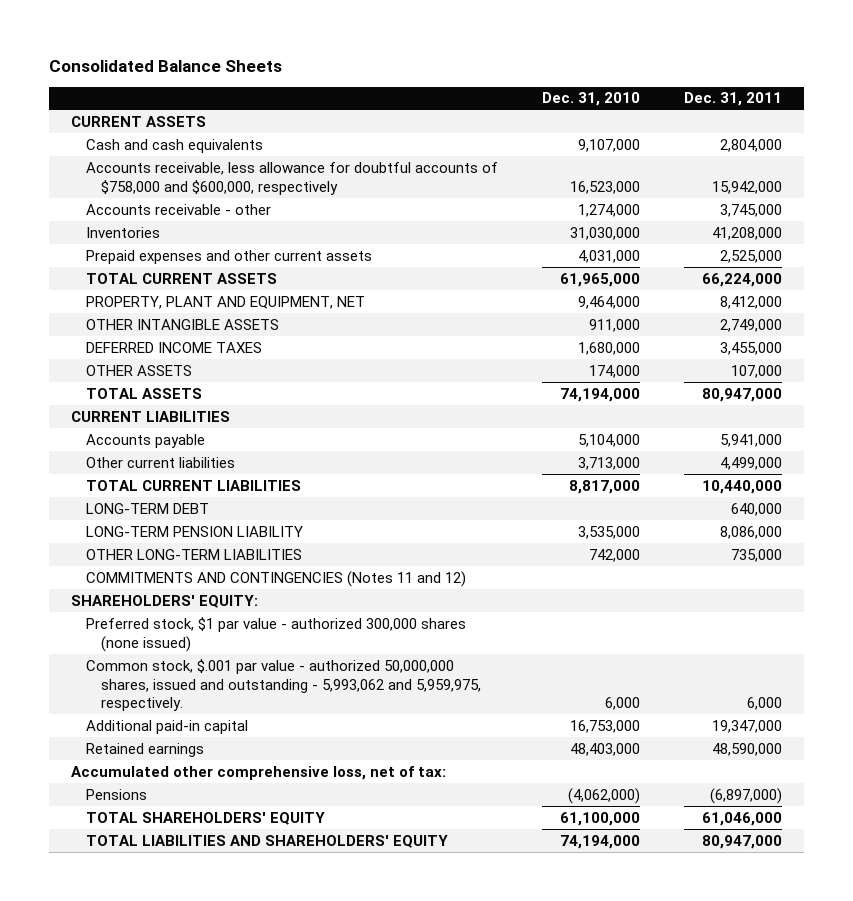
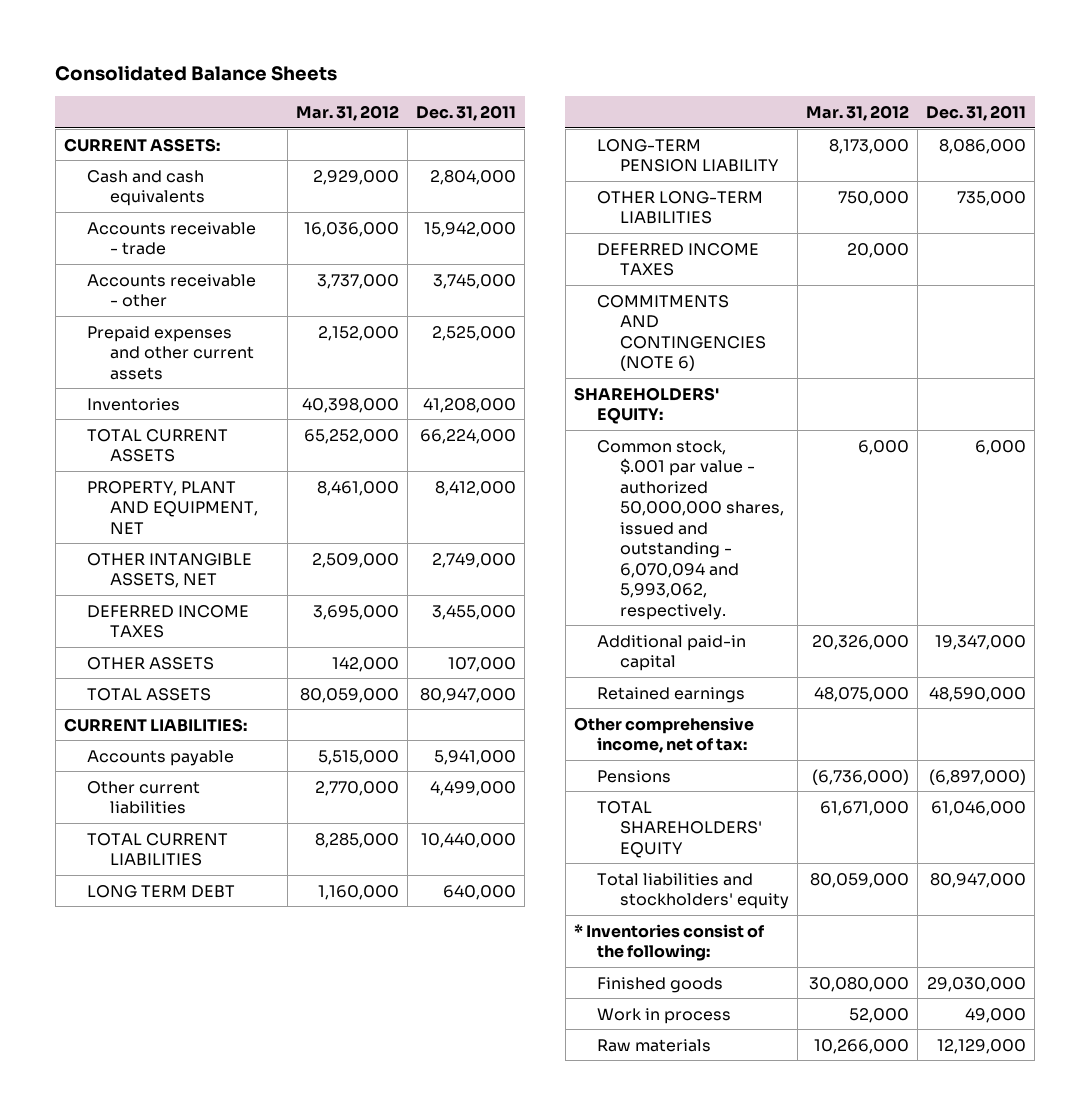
[541,92,640,107] Dec. 31, 2010 -> none
none -> [296,104,400,121] Mar. 31, 2012
[70,115,206,127] CURRENT ASSETS -> [63,137,220,152] CURRENT ASSETS:
[85,161,498,195] Accounts receivable, less allowance for doubtful accounts of $758,000 and $600,000, respectively -> [87,221,257,256] Accounts receivable - trade
[85,226,160,238] Inventories -> [87,397,181,411] Inventories
[85,318,279,330] OTHER INTANGIBLE ASSETS -> [87,552,253,589] OTHER INTANGIBLE ASSETS, NET
[70,410,230,422] CURRENT LIABILITIES -> [63,717,247,732] CURRENT LIABILITIES:
[85,502,209,514] LONG-TERM DEBT -> [87,884,236,898] LONG TERM DEBT
none -> [596,242,759,277] DEFERRED INCOME TAXES
[85,570,466,587] COMMITMENTS AND CONTINGENCIES (Notes 11 and 12) -> [596,294,767,372] COMMITMENTS AND CONTINGENCIES (NOTE 6)
[85,616,466,652] Preferred stock, $1 par value - authorized 300,000 shares (none issued) -> none
[85,658,481,712] Common stock, $.001 par value - authorized 50,000,000 shares, issued and outstanding - 5,993,062 and 5,959,975, respectively. -> [596,439,785,620] Common stock, $.001 par value - authorized 50,000,000 shares, issued and outstanding - 6,070,094 and 5,993,062, respectively.
[70,765,446,780] Accumulated other comprehensive loss, net of tax: -> [573,716,754,754] Other comprehensive income, net of tax:
[85,834,448,848] TOTAL LIABILITIES AND SHAREHOLDERS' EQUITY -> [596,872,790,910] Total liabilities and stockholders' equity
none -> [573,923,765,962] * Inventories consist of the following:
none -> [596,976,723,993] Finished goods
none -> [596,1007,731,1024] Work in process
none -> [596,1038,711,1052] Raw materials

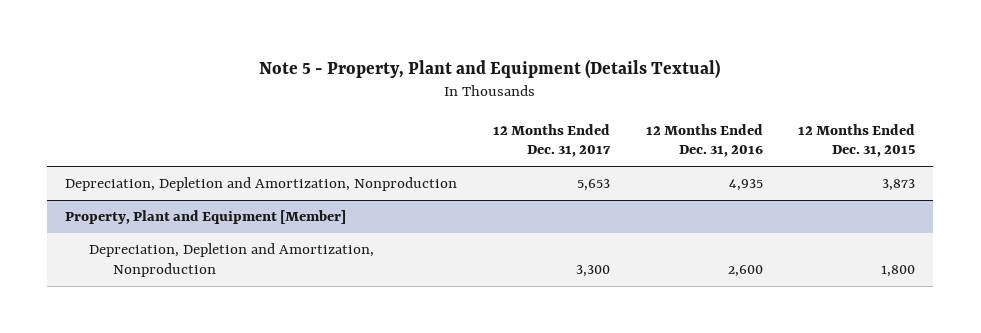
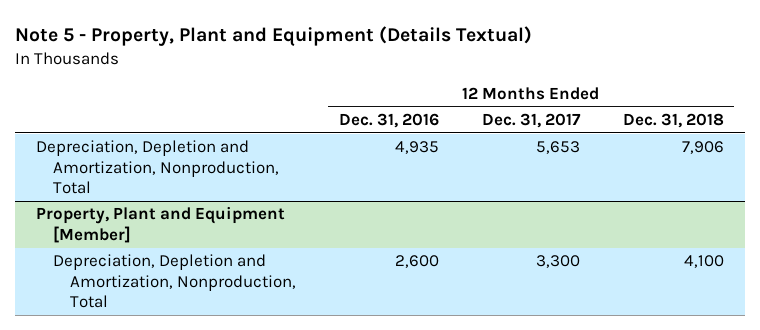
[798,123,916,158] 12 Months Ended Dec. 31, 2015 -> none
none -> [622,112,724,128] Dec. 31, 2018
[65,177,458,192] Depreciation, Depletion and Amortization, Nonproduction -> [36,140,279,195] Depreciation, Depletion and Amortization, Nonproduction, Total
[89,243,375,278] Depreciation, Depletion and Amortization, Nonproduction -> [52,254,296,309] Depreciation, Depletion and Amortization, Nonproduction, Total

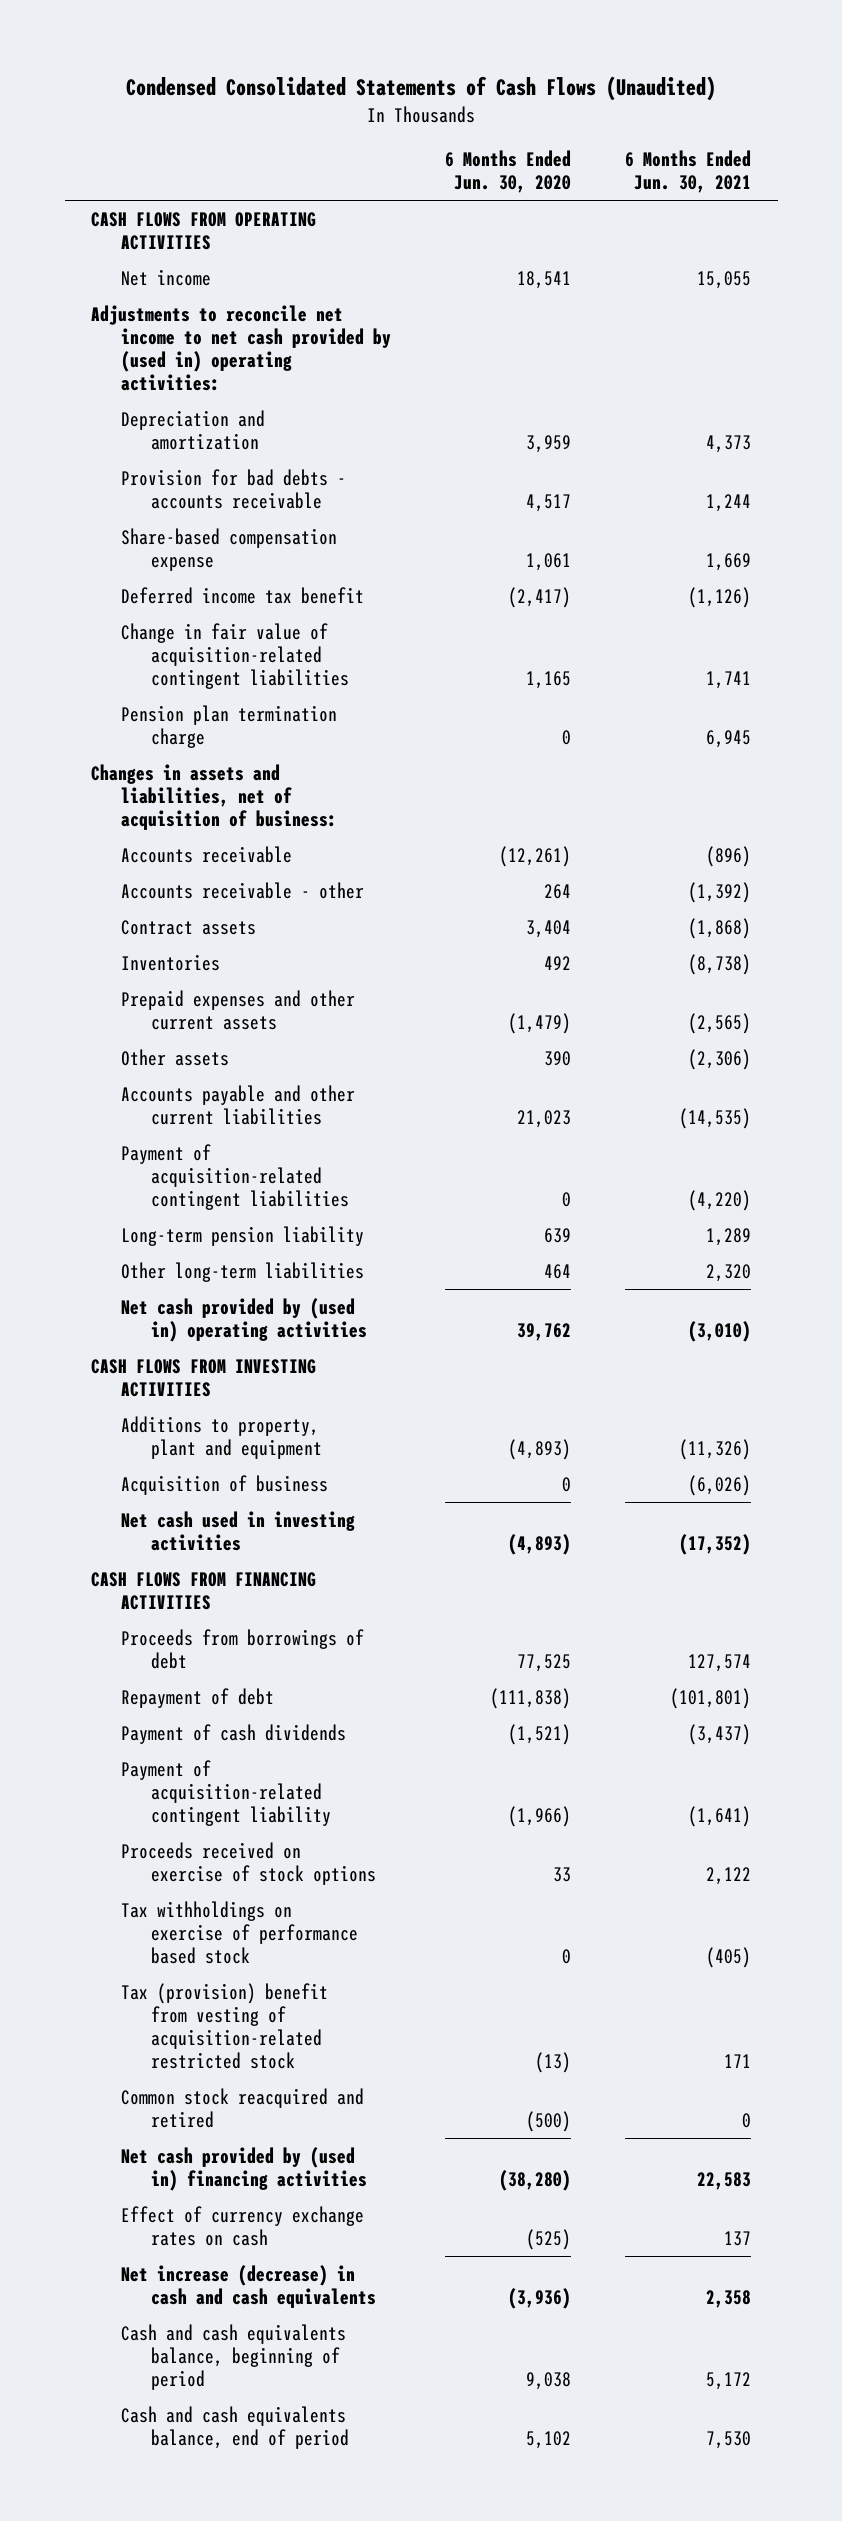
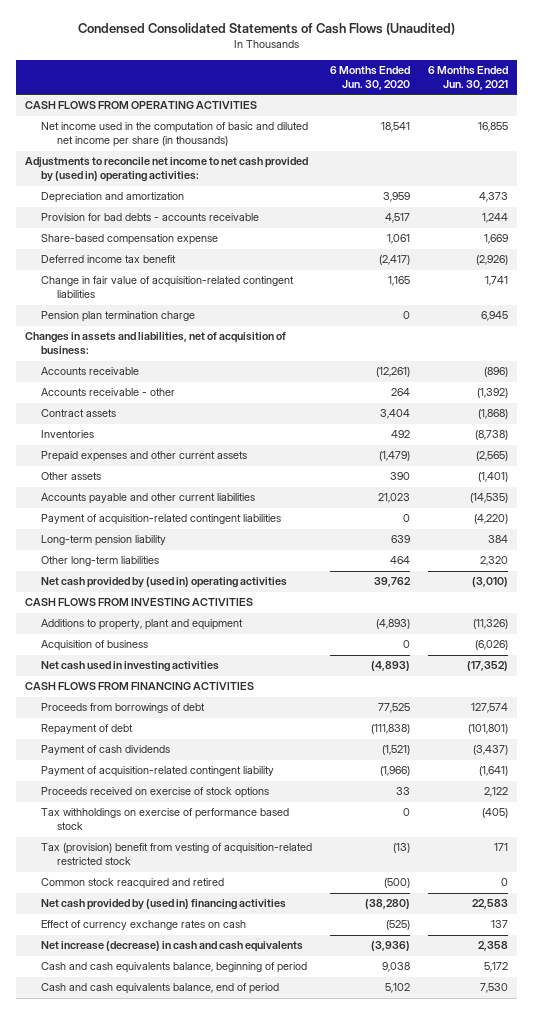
[121,268,212,286] Net income -> none
none -> [41,122,309,148] Net income used in the computation of basic and diluted net income per share (in thousands)
[687,586,751,608] (1,126) -> [476,255,509,266] (2,926)
[687,1048,751,1070] (2,306) -> [478,472,509,483] (1,401)
[705,1227,751,1246] 1,289 -> [488,535,509,544] 384

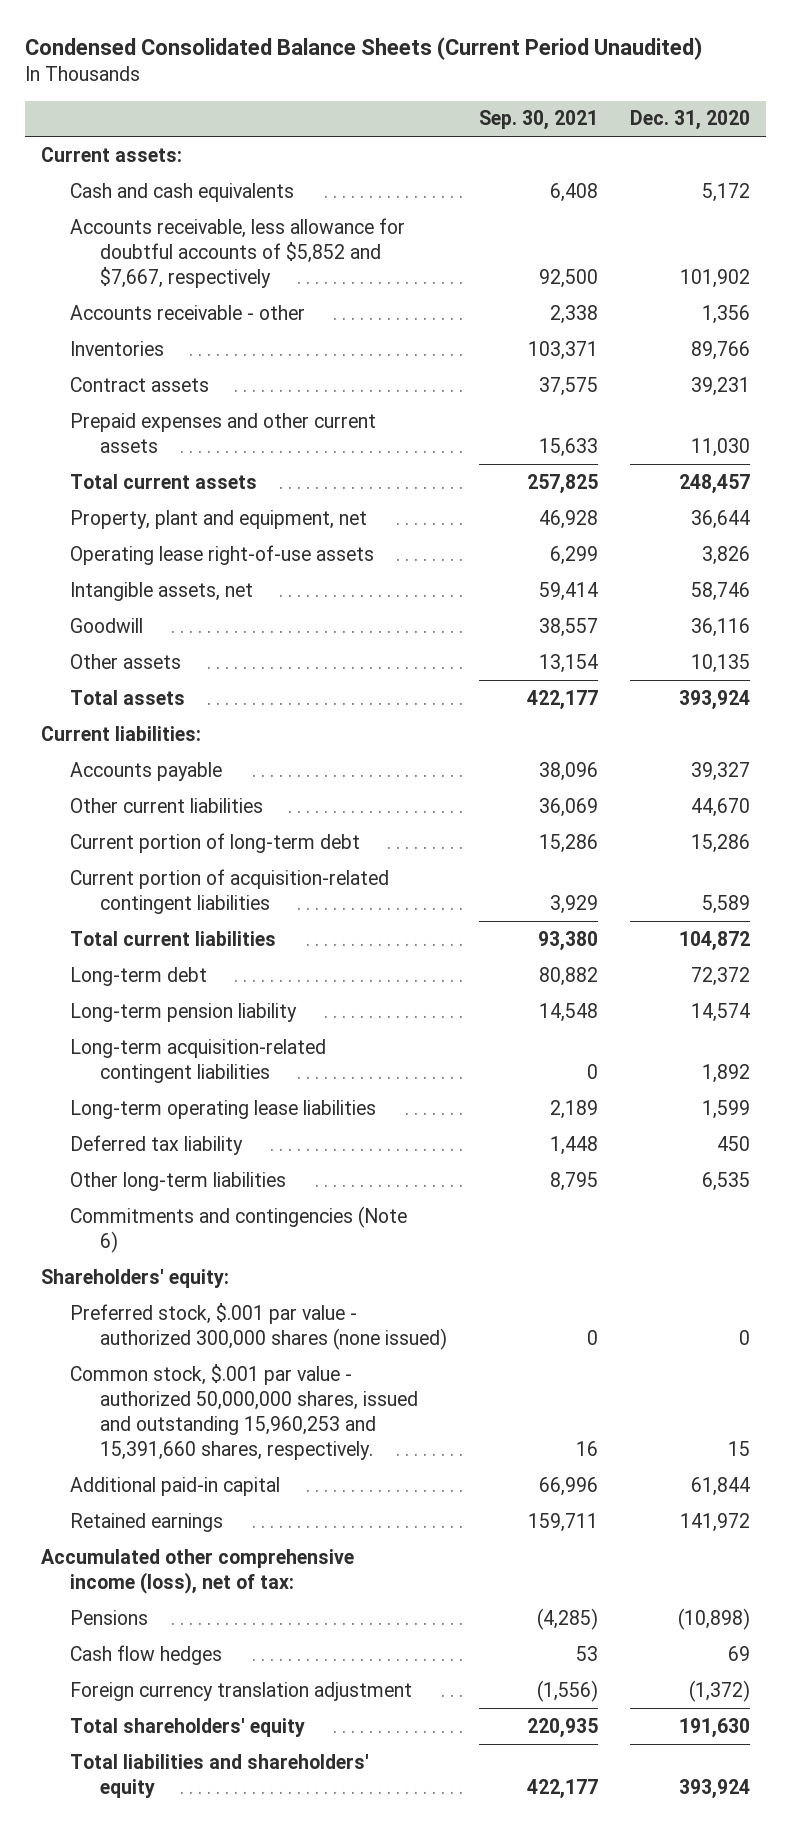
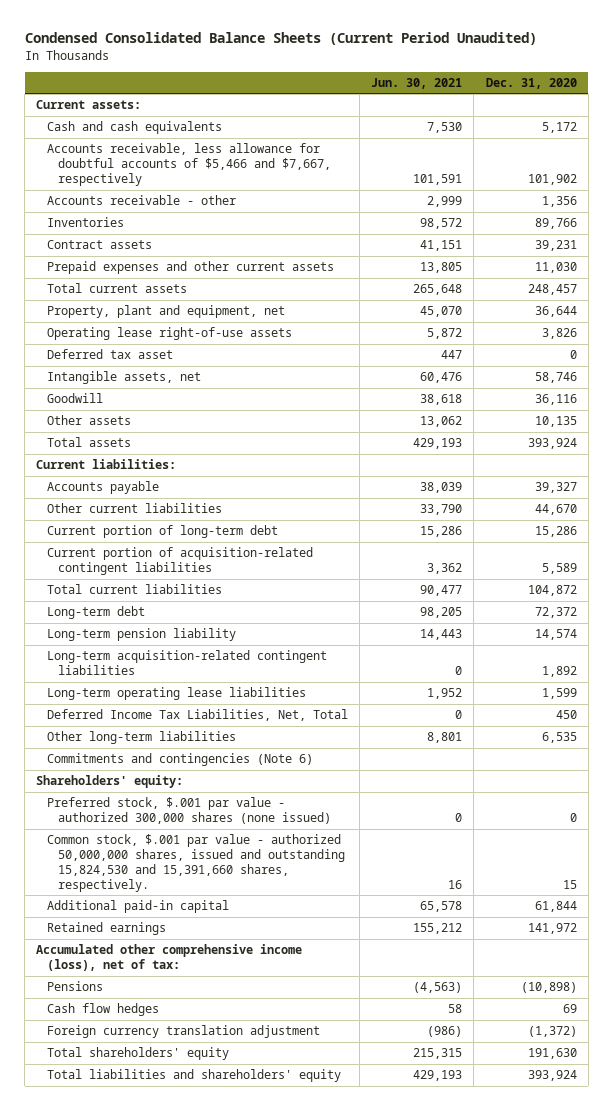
[478,110,598,131] Sep. 30, 2021 -> none
none -> [371,77,463,89] Jun. 30, 2021
[70,217,406,288] Accounts receivable, less allowance for doubtful accounts of $5,852 and $7,667, respectively -> [46,143,331,186] Accounts receivable, less allowance for doubtful accounts of $5,466 and $7,667, respectively
none -> [46,349,173,360] Deferred tax asset
[70,1134,244,1155] Deferred tax liability -> [46,709,348,722] Deferred Income Tax Liabilities, Net, Total
[70,1363,418,1460] Common stock, $.001 par value - authorized 50,000,000 shares, issued and outstanding 15,960,253 and 15,391,660 shares, respectively. -> [46,834,345,892] Common stock, $.001 par value - authorized 50,000,000 shares, issued and outstanding 15,824,530 and 15,391,660 shares, respectively.

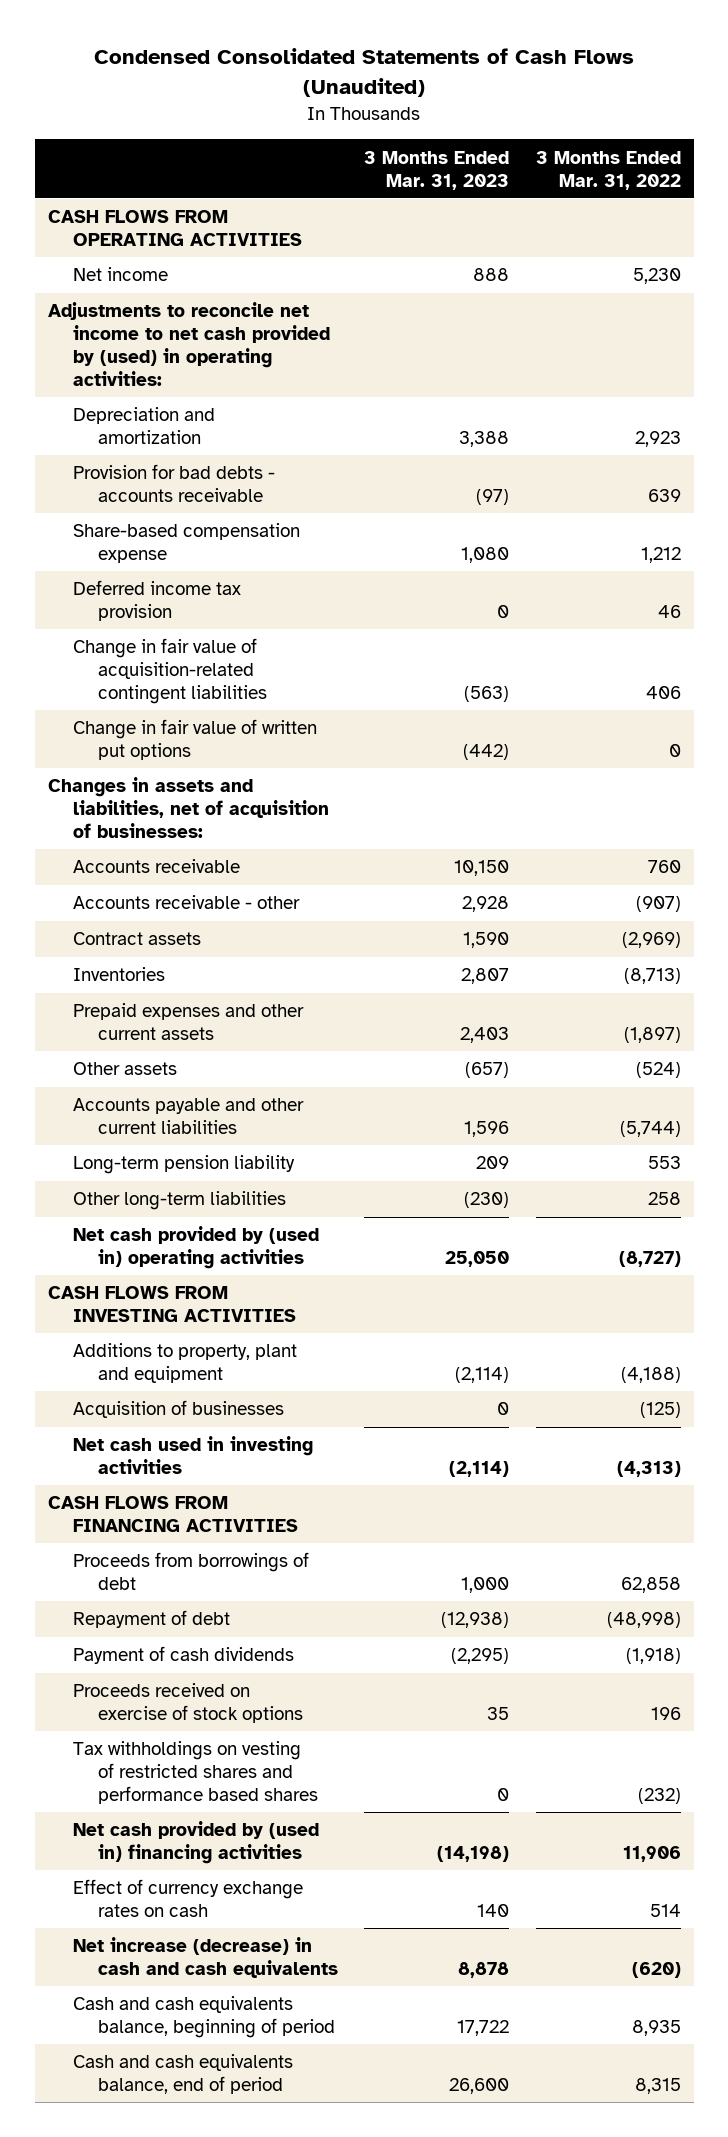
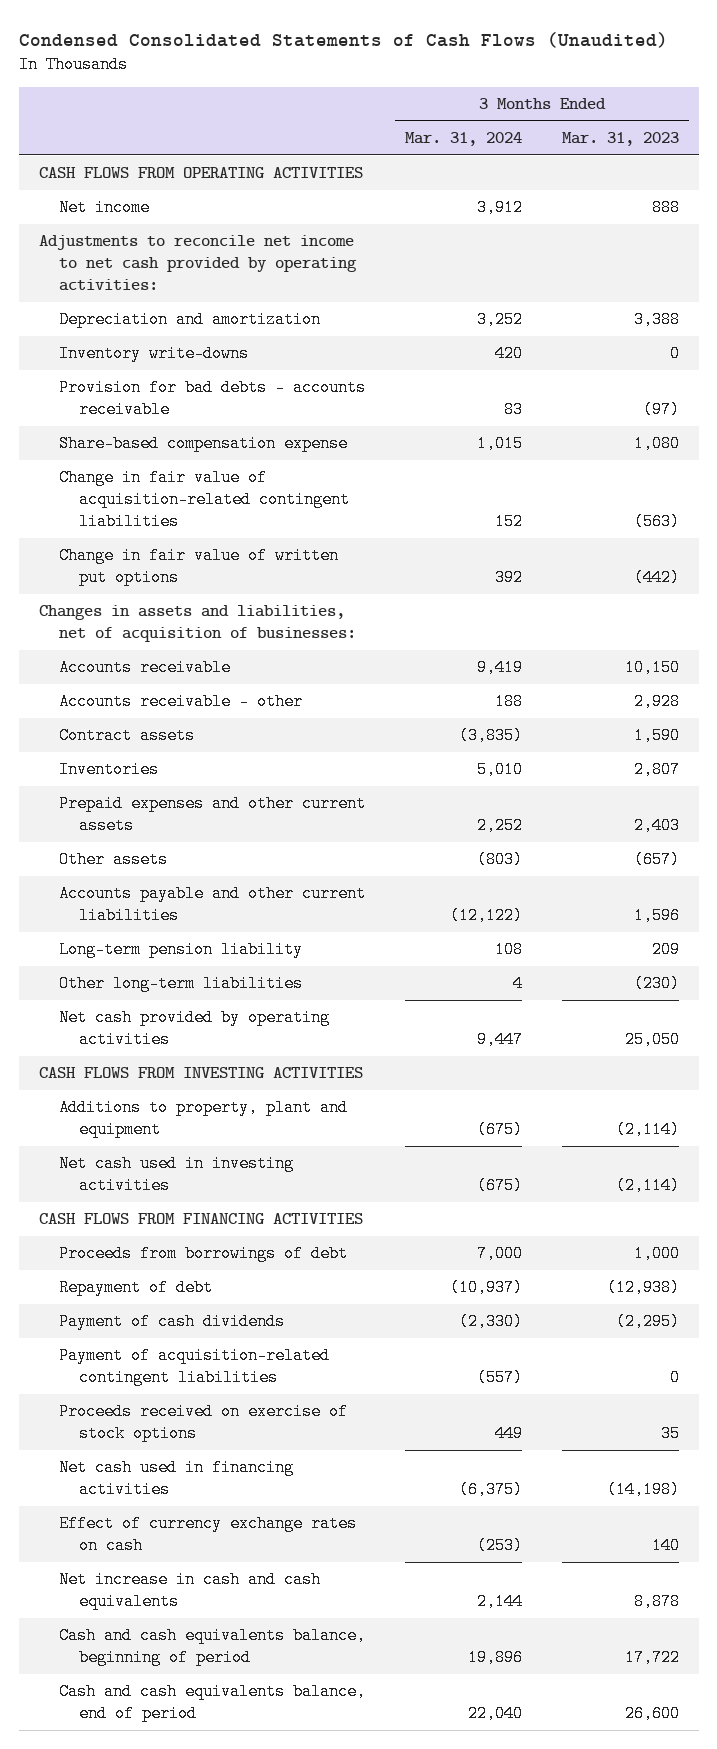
[535,150,681,190] 3 Months Ended Mar. 31, 2022 -> none
none -> [404,132,522,147] Mar. 31, 2024
[47,302,330,387] Adjustments to reconcile net income to net cash provided by (used) in operating activities: -> [38,235,357,292] Adjustments to reconcile net income to net cash provided by operating activities:
none -> [58,345,249,363] Inventory write-downs
[72,580,241,622] Deferred income tax provision -> none
[72,1226,319,1270] Net cash provided by (used in) operating activities -> [58,1009,330,1049] Net cash provided by operating activities
[72,1400,284,1419] Acquisition of businesses -> none
none -> [58,1347,330,1387] Payment of acquisition-related contingent liabilities
[72,1741,318,1805] Tax withholdings on vesting of restricted shares and performance based shares -> none
[72,1821,319,1865] Net cash provided by (used in) financing activities -> [58,1459,294,1499] Net cash used in financing activities
[72,1937,338,1979] Net increase (decrease) in cash and cash equivalents -> [58,1571,321,1611] Net increase in cash and cash equivalents

